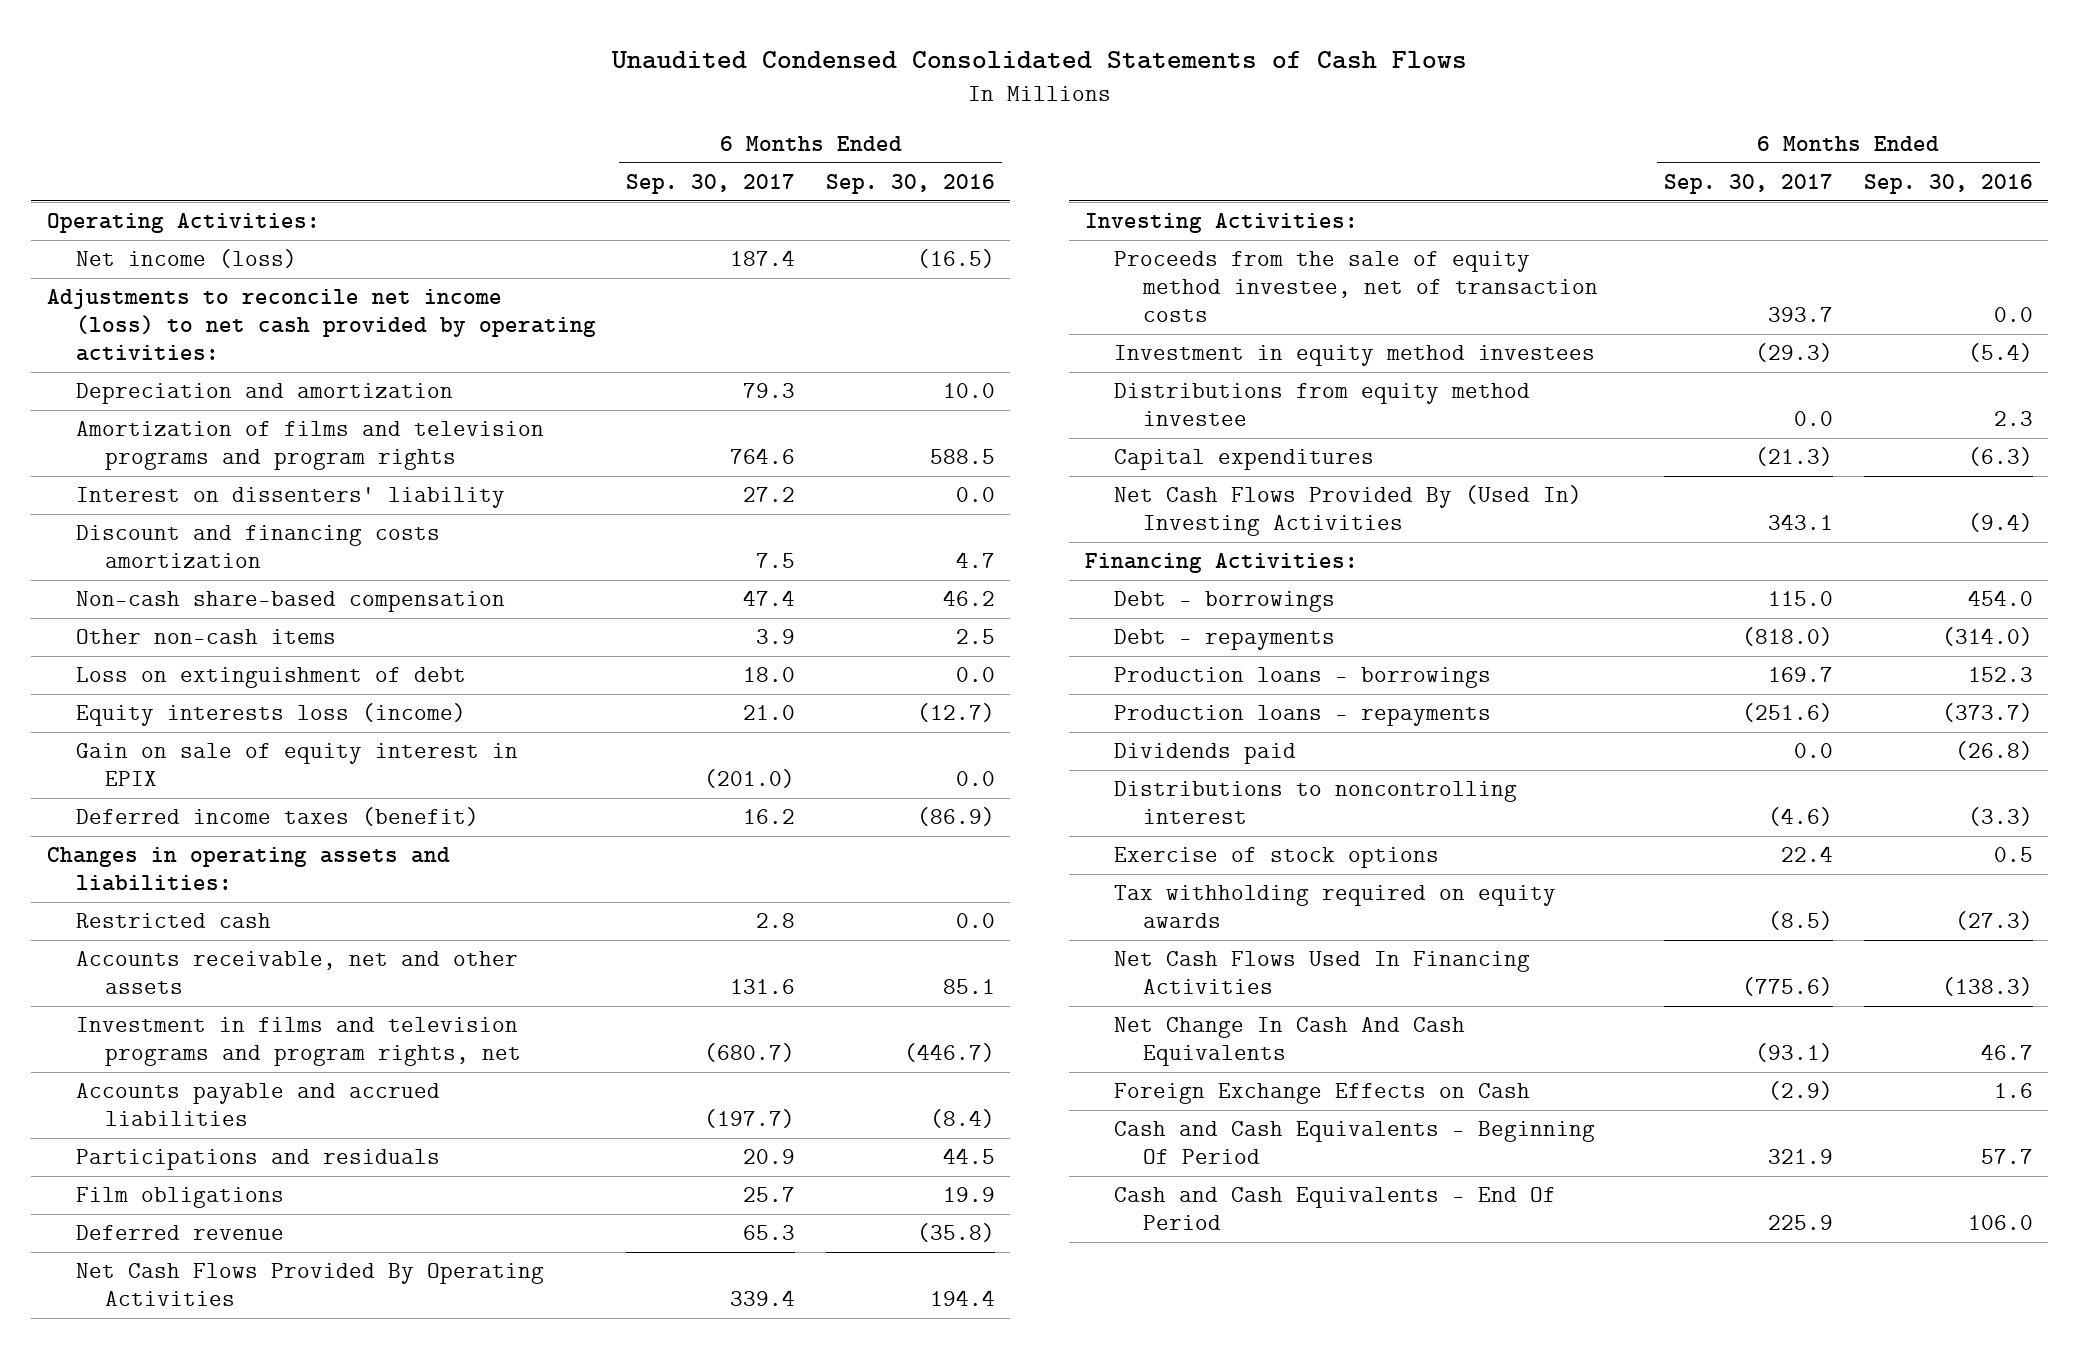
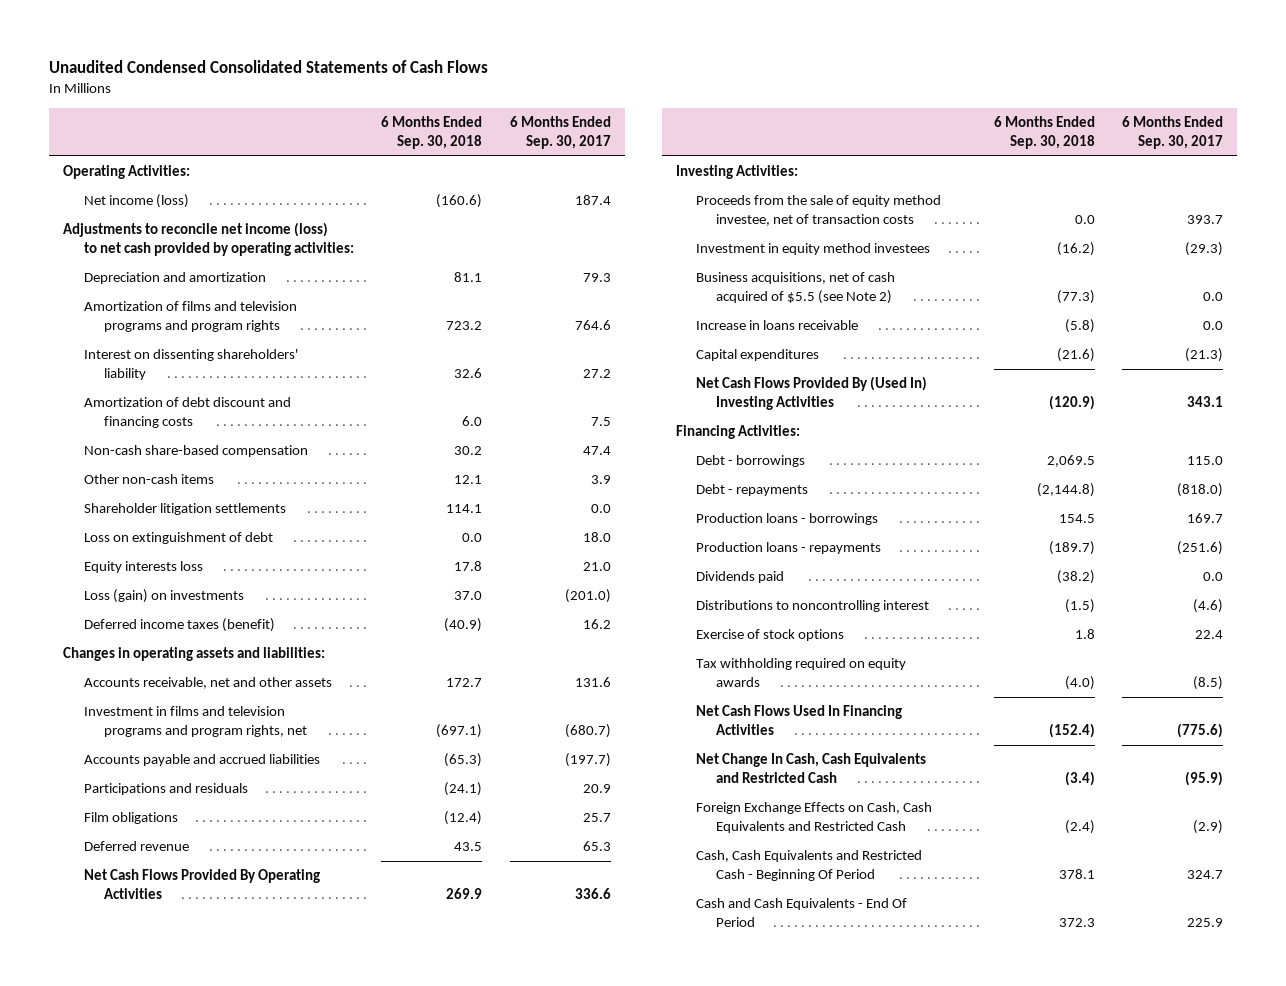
[825,174,995,195] Sep. 30, 2016 -> none
none -> [381,115,483,150] 6 Months Ended Sep. 30, 2018
[75,487,505,509] Interest on dissenters' liability -> [83,349,298,381] Interest on dissenting shareholders' liability
[75,525,440,569] Discount and financing costs amortization -> [83,397,291,429] Amortization of debt discount and financing costs
none -> [83,503,286,516] Shareholder litigation settlements
[75,743,518,787] Gain on sale of equity interest in EPIX -> none
[75,703,466,727] Equity interests loss (income) -> [83,561,203,574] Equity interests loss
none -> [83,589,244,604] Loss (gain) on investments
[75,913,271,929] Restricted cash -> none
[730,1290,796,1307] 339.4 -> [574,888,611,900] 336.6
[1113,383,1530,427] Distributions from equity method investee -> none
none -> [695,272,895,305] Business acquisitions, net of cash acquired of $5.5 (see Note 2)
none -> [695,320,858,331] Increase in loans receivable
[1113,1017,1465,1067] Net Change In Cash And Cash Equivalents -> [695,753,926,784] Net Change In Cash, Cash Equivalents and Restricted Cash
[1755,1043,1834,1063] (93.1) -> [1185,771,1224,787] (95.9)
[1113,1083,1530,1105] Foreign Exchange Effects on Cash -> [695,802,932,834] Foreign Exchange Effects on Cash, Cash Equivalents and Restricted Cash
[1113,1121,1595,1165] Cash and Cash Equivalents - Beginning Of Period -> [695,850,922,882] Cash, Cash Equivalents and Restricted Cash - Beginning Of Period
[1768,1149,1834,1165] 321.9 -> [1187,870,1224,880] 324.7

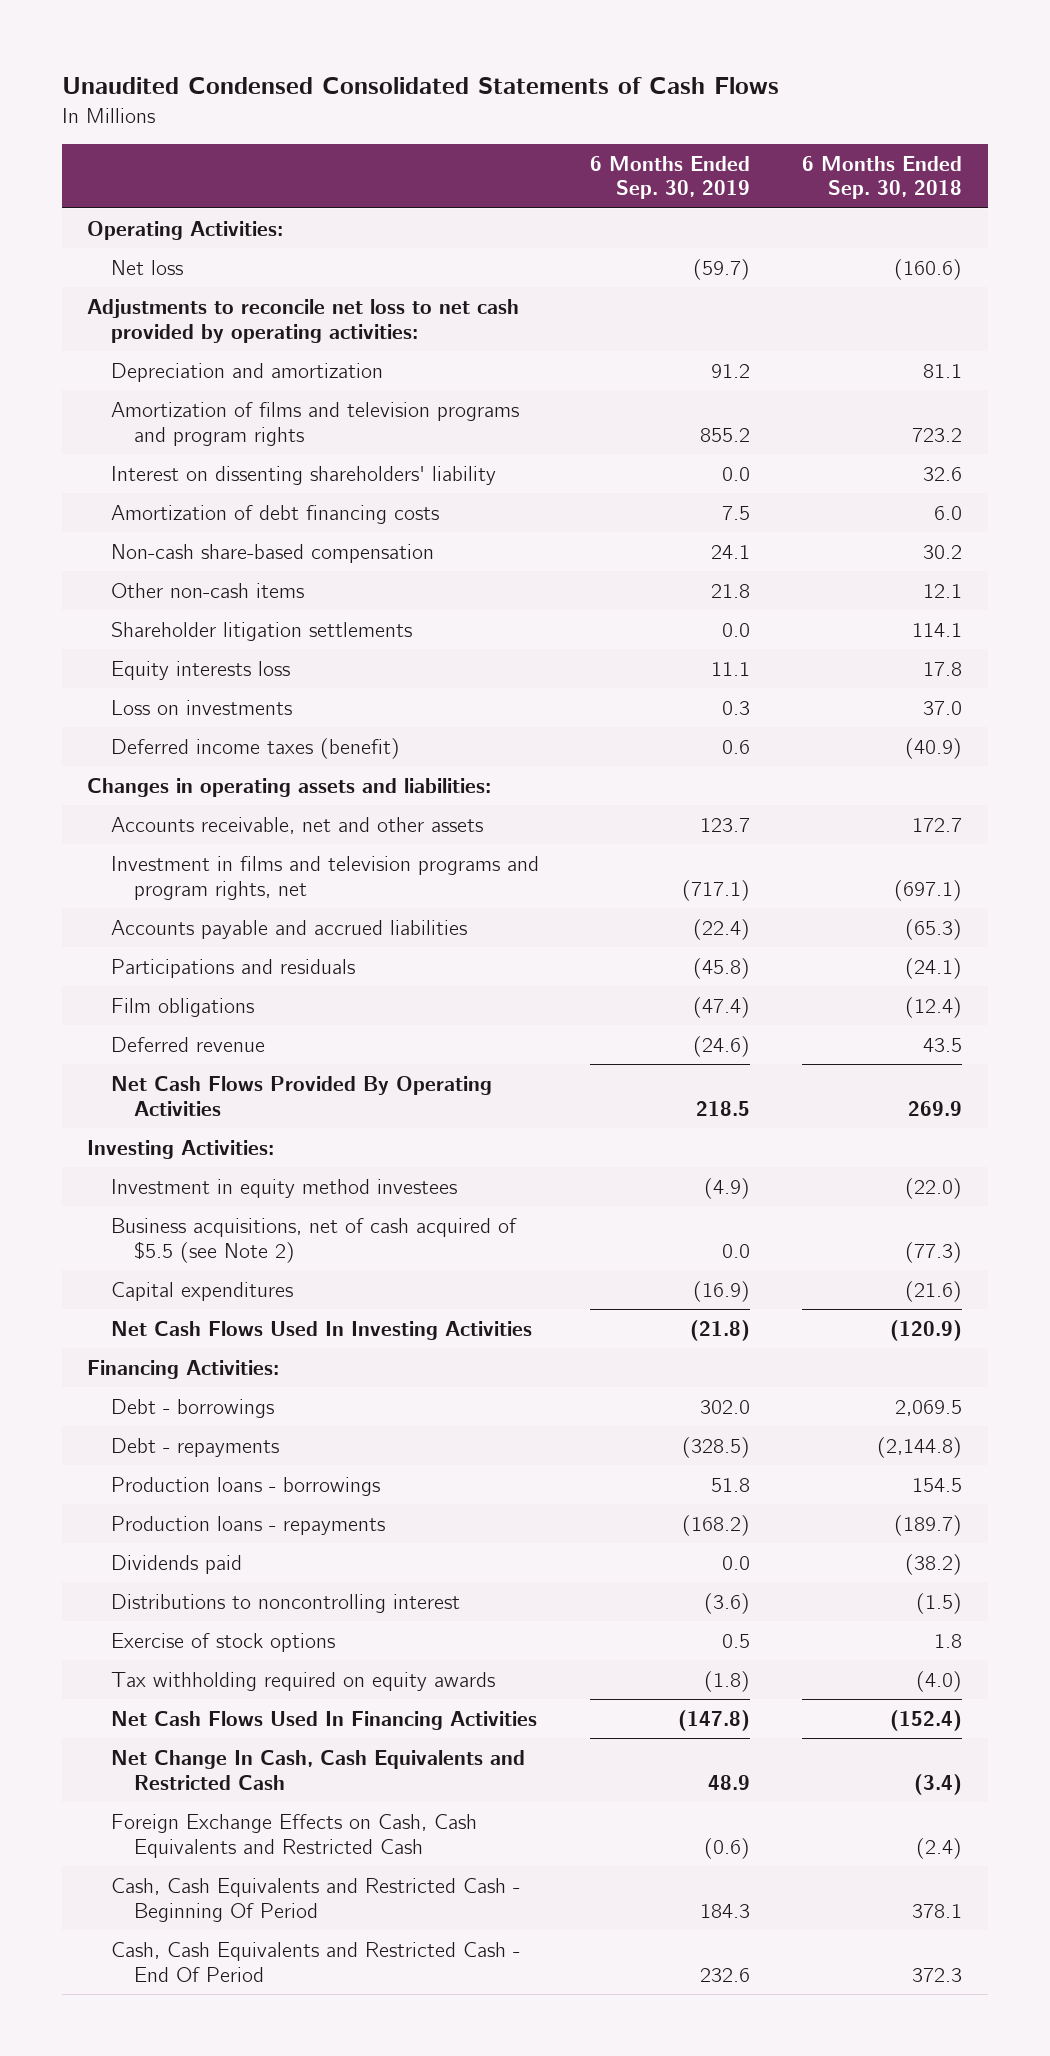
[509,115,611,150] 6 Months Ended Sep. 30, 2017 -> none
none -> [590,155,751,200] 6 Months Ended Sep. 30, 2019
[83,194,189,209] Net income (loss) -> [110,259,183,275] Net loss
[63,222,354,257] Adjustments to reconcile net income (loss) to net cash provided by operating activities: -> [87,298,520,343] Adjustments to reconcile net loss to net cash provided by operating activities:
[83,397,291,429] Amortization of debt discount and financing costs -> [110,504,439,524] Amortization of debt financing costs
[83,532,273,545] Loss on extinguishment of debt -> none
[83,589,244,604] Loss (gain) on investments -> [110,699,292,715] Loss on investments
[695,195,941,227] Proceeds from the sale of equity method investee, net of transaction costs -> none
[1056,242,1095,257] (16.2) -> [905,1177,963,1199] (22.0)
[695,320,858,331] Increase in loans receivable -> none
[695,376,927,411] Net Cash Flows Provided By (Used In) Investing Activities -> [110,1320,532,1340] Net Cash Flows Used In Investing Activities
[695,898,907,928] Cash and Cash Equivalents - End Of Period -> [110,1941,520,1982] Cash, Cash Equivalents and Restricted Cash - End Of Period

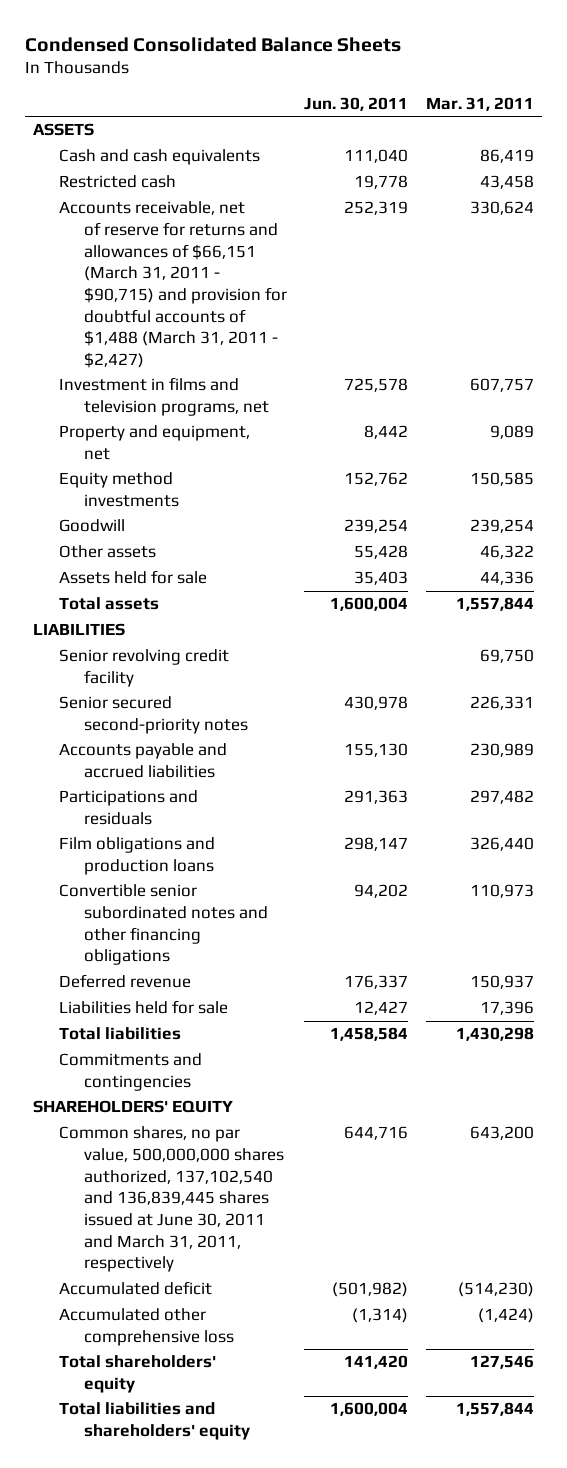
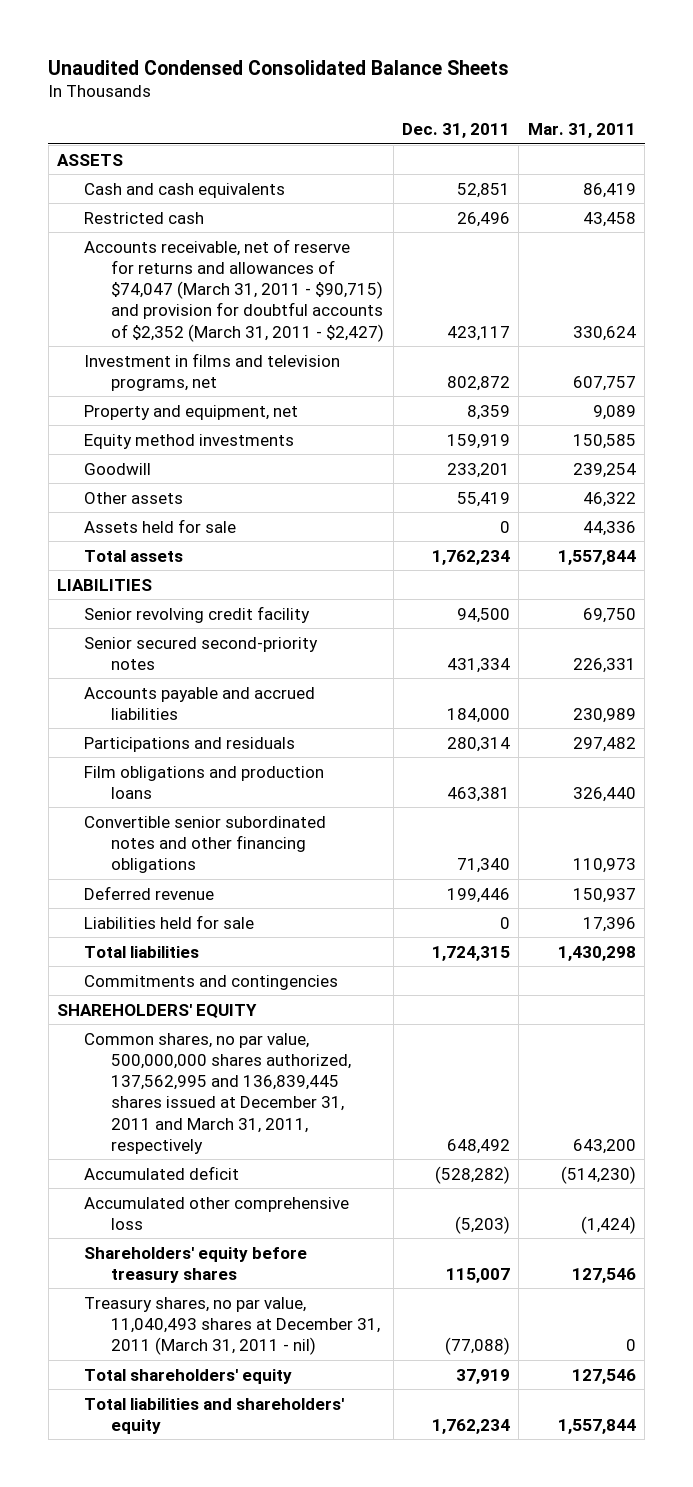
[24,36,401,52] Condensed Consolidated Balance Sheets -> [48,59,510,75] Unaudited Condensed Consolidated Balance Sheets
[304,96,409,111] Jun. 30, 2011 -> none
none -> [401,123,510,139] Dec. 31, 2011
[58,201,288,368] Accounts receivable, net of reserve for returns and allowances of $66,151 (March 31, 2011 - $90,715) and provision for doubtful accounts of $1,488 (March 31, 2011 - $2,427) -> [84,238,385,342] Accounts receivable, net of reserve for returns and allowances of $74,047 (March 31, 2011 - $90,715) and provision for doubtful accounts of $2,352 (March 31, 2011 - $2,427)
[58,1126,285,1273] Common shares, no par value, 500,000,000 shares authorized, 137,102,540 and 136,839,445 shares issued at June 30, 2011 and March 31, 2011, respectively -> [84,1032,352,1154] Common shares, no par value, 500,000,000 shares authorized, 137,562,995 and 136,839,445 shares issued at December 31, 2011 and March 31, 2011, respectively
none -> [84,1246,308,1283] Shareholders' equity before treasury shares
none -> [84,1296,381,1356] Treasury shares, no par value, 11,040,493 shares at December 31, 2011 (March 31, 2011 - nil)

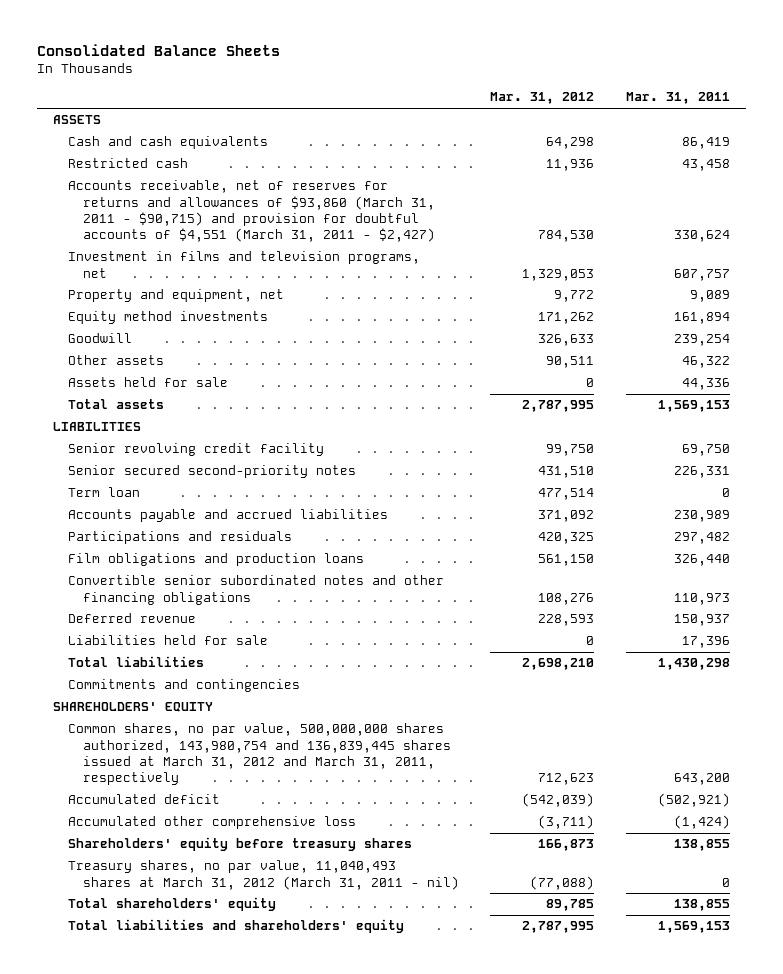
[48,59,510,75] Unaudited Condensed Consolidated Balance Sheets -> [36,44,280,57] Consolidated Balance Sheets
[401,123,510,139] Dec. 31, 2011 -> none
none -> [490,92,595,105] Mar. 31, 2012
[84,238,385,342] Accounts receivable, net of reserve for returns and allowances of $74,047 (March 31, 2011 - $90,715) and provision for doubtful accounts of $2,352 (March 31, 2011 - $2,427) -> [67,180,435,242] Accounts receivable, net of reserves for returns and allowances of $93,860 (March 31, 2011 - $90,715) and provision for doubtful accounts of $4,551 (March 31, 2011 - $2,427)
[572,433,636,449] 150,585 -> [674,312,731,325] 161,894
[557,549,636,565] 1,557,844 -> [658,400,731,413] 1,569,153
none -> [67,487,140,498] Term loan
[84,1032,352,1154] Common shares, no par value, 500,000,000 shares authorized, 137,562,995 and 136,839,445 shares issued at December 31, 2011 and March 31, 2011, respectively -> [67,723,451,785] Common shares, no par value, 500,000,000 shares authorized, 143,980,754 and 136,839,445 shares issued at March 31, 2012 and March 31, 2011, respectively
[560,1165,636,1184] (514,230) -> [658,793,731,808] (502,921)
[571,1267,636,1283] 127,546 -> [674,839,731,852] 138,855
[84,1296,381,1356] Treasury shares, no par value, 11,040,493 shares at December 31, 2011 (March 31, 2011 - nil) -> [67,860,459,890] Treasury shares, no par value, 11,040,493 shares at March 31, 2012 (March 31, 2011 - nil)
[571,1368,636,1384] 127,546 -> [674,899,731,912] 138,855
[557,1418,636,1434] 1,557,844 -> [658,921,731,934] 1,569,153

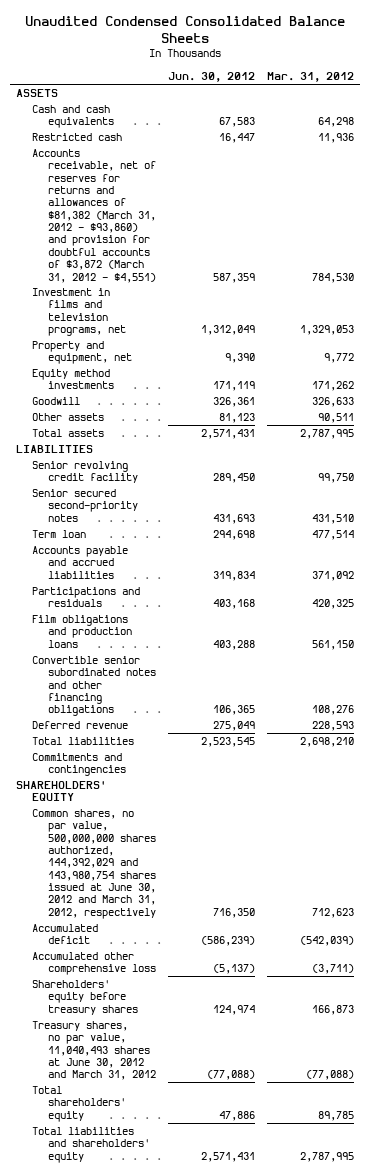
[36,44,280,57] Consolidated Balance Sheets -> [24,16,345,44] Unaudited Condensed Consolidated Balance Sheets
[626,92,731,105] Mar. 31, 2011 -> none
none -> [168,72,256,83] Jun. 30, 2012
[67,180,435,242] Accounts receivable, net of reserves for returns and allowances of $93,860 (March 31, 2011 - $90,715) and provision for doubtful accounts of $4,551 (March 31, 2011 - $2,427) -> [31,148,156,283] Accounts receivable, net of reserves for returns and allowances of $81,382 (March 31, 2012 - $93,860) and provision for doubtful accounts of $3,872 (March 31, 2012 - $4,551)
[67,377,228,388] Assets held for sale -> none
[67,635,268,646] Liabilities held for sale -> none
[67,723,451,785] Common shares, no par value, 500,000,000 shares authorized, 143,980,754 and 136,839,445 shares issued at March 31, 2012 and March 31, 2011, respectively -> [31,808,156,919] Common shares, no par value, 500,000,000 shares authorized, 144,392,029 and 143,980,754 shares issued at June 30, 2012 and March 31, 2012, respectively
[67,860,459,890] Treasury shares, no par value, 11,040,493 shares at March 31, 2012 (March 31, 2011 - nil) -> [31,1020,156,1081] Treasury shares, no par value, 11,040,493 shares at June 30, 2012 and March 31, 2012

